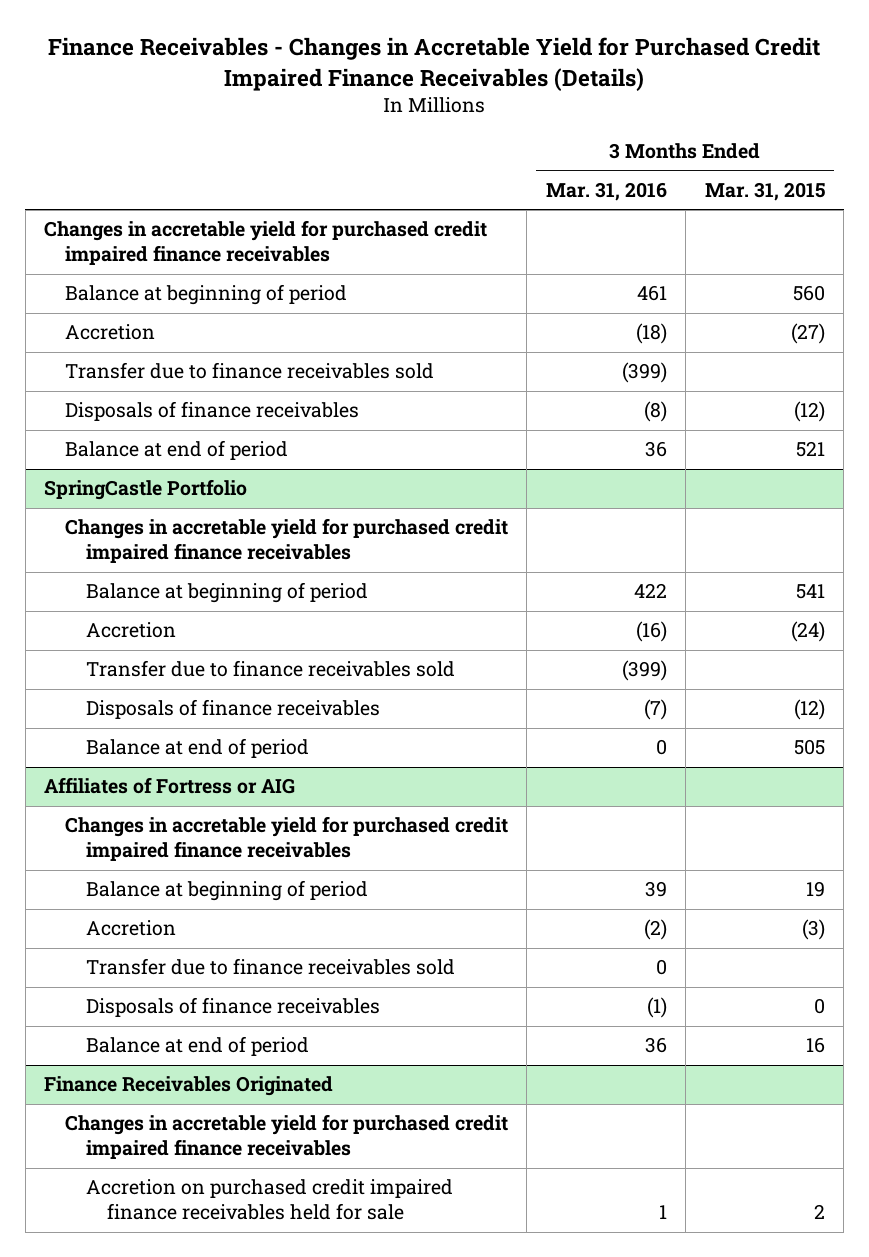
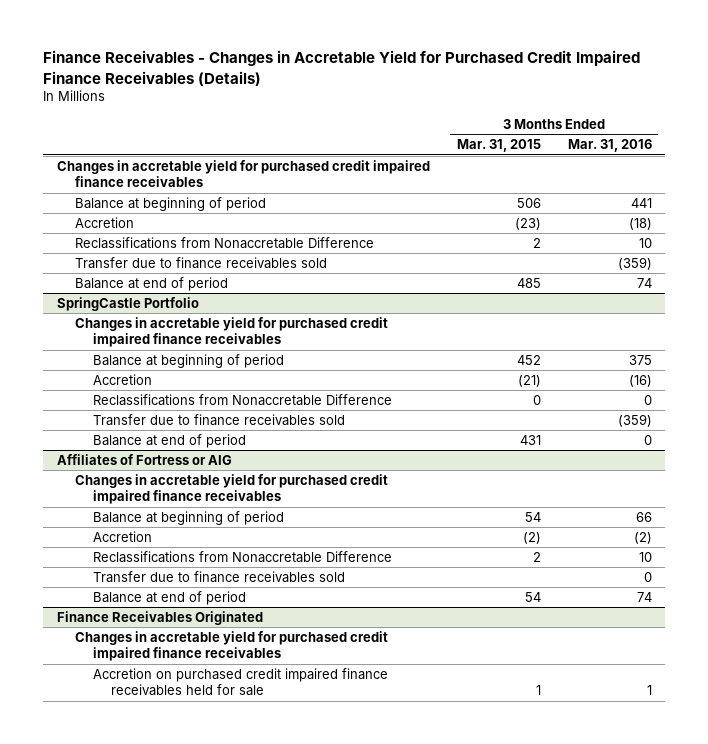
[64,401,359,422] Disposals of finance receivables -> none
[636,285,667,302] 461 -> [630,197,652,208] 441
[792,285,825,302] 560 -> [516,197,541,208] 506
[790,323,825,345] (27) -> [514,217,541,230] (23)
none -> [74,236,374,249] Reclassifications from Nonaccretable Difference
[621,362,667,384] (399) -> [617,256,652,270] (359)
[644,441,667,458] 36 -> [636,277,652,288] 74
[795,441,825,458] 521 -> [516,277,541,288] 485
[85,699,380,720] Disposals of finance receivables -> none
[633,583,667,599] 422 -> [628,354,652,365] 375
[795,584,825,600] 541 -> [516,354,541,365] 452
[790,621,825,643] (24) -> [517,374,541,387] (21)
none -> [92,393,392,406] Reclassifications from Nonaccretable Difference
[621,660,667,682] (399) -> [617,413,652,427] (359)
[793,739,825,756] 505 -> [519,434,541,445] 431
[644,881,667,898] 39 -> [635,511,652,522] 66
[805,881,825,898] 19 -> [524,511,541,522] 54
[801,919,825,941] (3) -> [522,531,541,544] (2)
none -> [92,550,392,563] Reclassifications from Nonaccretable Difference
[85,997,380,1018] Disposals of finance receivables -> none
[644,1037,667,1054] 36 -> [636,591,652,602] 74
[805,1037,825,1054] 16 -> [524,591,541,602] 54
[813,1204,825,1220] 2 -> [535,685,541,696] 1

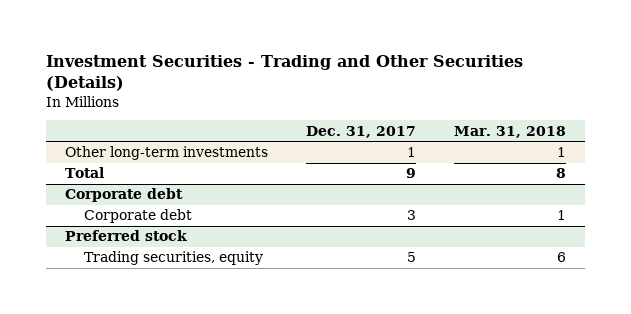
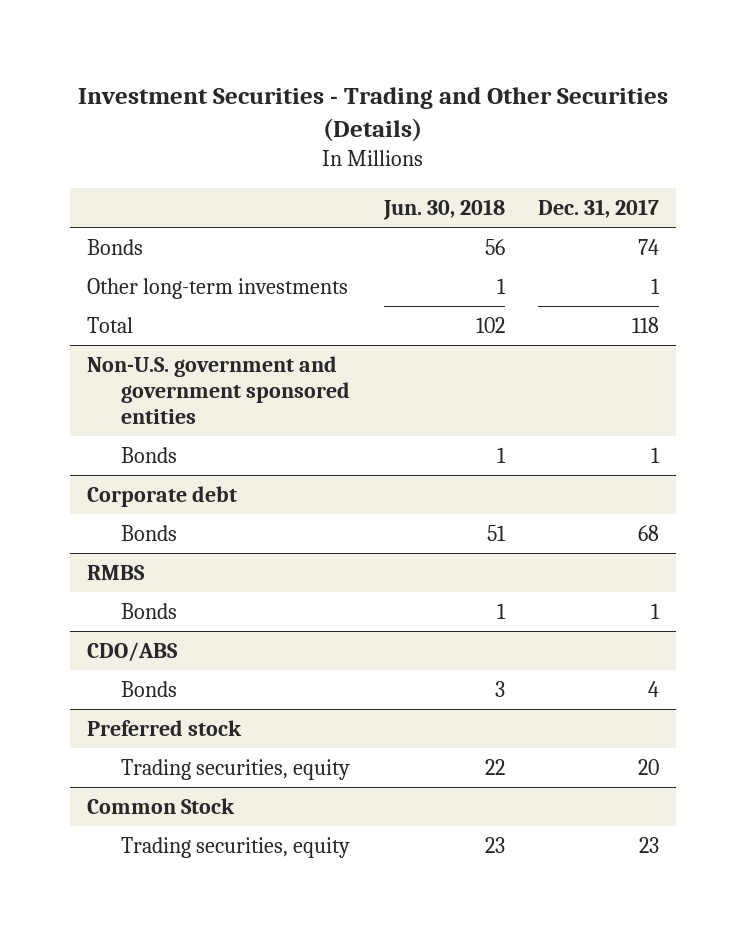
[454,125,567,138] Mar. 31, 2018 -> none
none -> [382,199,505,221] Jun. 30, 2018
none -> [87,238,144,255] Bonds
[406,168,417,179] 9 -> [632,316,660,333] 118
none -> [87,355,351,425] Non-U.S. government and government sponsored entities
none -> [121,446,178,463] Bonds
[83,209,192,224] Corporate debt -> none
none -> [121,524,178,541] Bonds
none -> [87,564,146,580] RMBS
none -> [121,602,178,619] Bonds
none -> [87,641,179,662] CDO/ABS
none -> [121,680,178,697] Bonds
[407,252,417,263] 5 -> [638,758,660,775] 20
none -> [87,797,236,814] Common Stock
none -> [121,836,351,858] Trading securities, equity

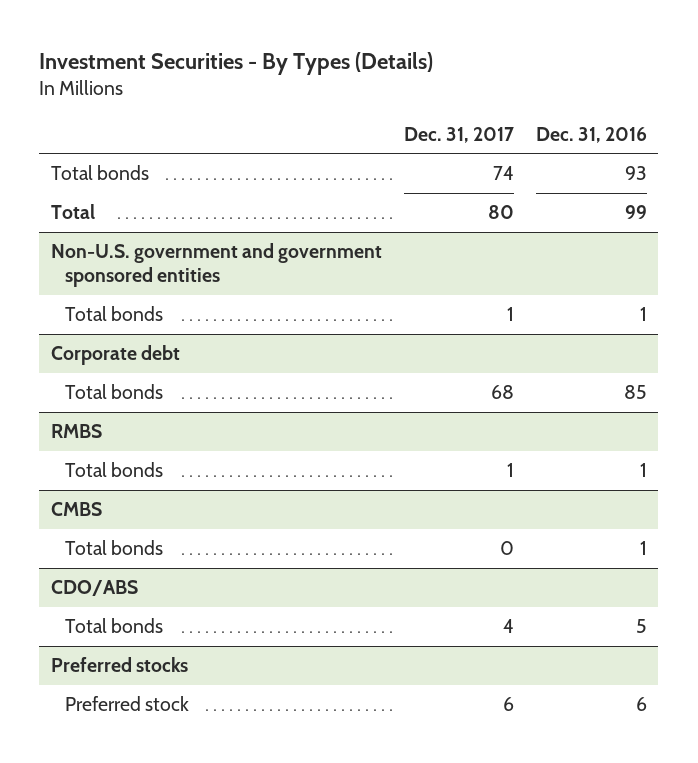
[78,86,669,143] Investment Securities - Trading and Other Securities (Details) -> [39,52,434,76] Investment Securities - By Types (Details)
[382,199,505,221] Jun. 30, 2018 -> none
none -> [536,126,648,143] Dec. 31, 2016
[87,277,349,299] Other long-term investments -> none
[87,238,144,255] Bonds -> [50,165,149,181] Total bonds
[632,316,660,333] 118 -> [487,205,514,220] 80
[121,446,178,463] Bonds -> [64,306,163,322] Total bonds
[121,524,178,541] Bonds -> [64,384,163,400] Total bonds
[121,602,178,619] Bonds -> [64,462,163,478] Total bonds
none -> [50,502,102,517] CMBS
none -> [64,540,163,556] Total bonds
[121,758,351,780] Trading securities, equity -> none
[87,797,236,814] Common Stock -> none
[121,836,351,858] Trading securities, equity -> none
[121,680,178,697] Bonds -> [64,618,163,634] Total bonds
[87,719,243,736] Preferred stock -> [50,657,188,673] Preferred stocks
none -> [64,696,189,712] Preferred stock

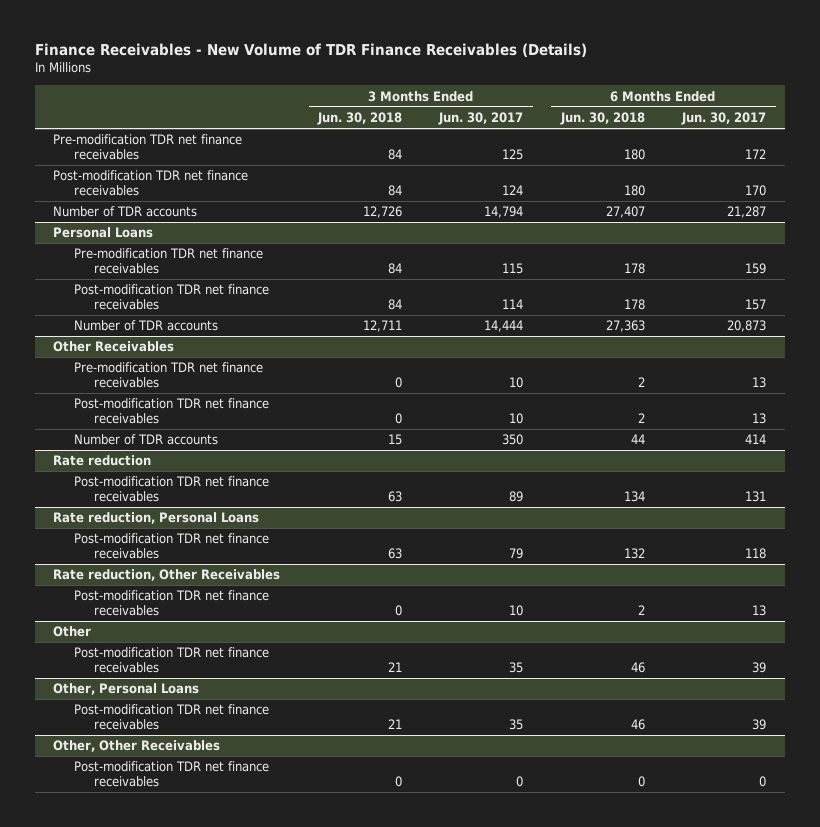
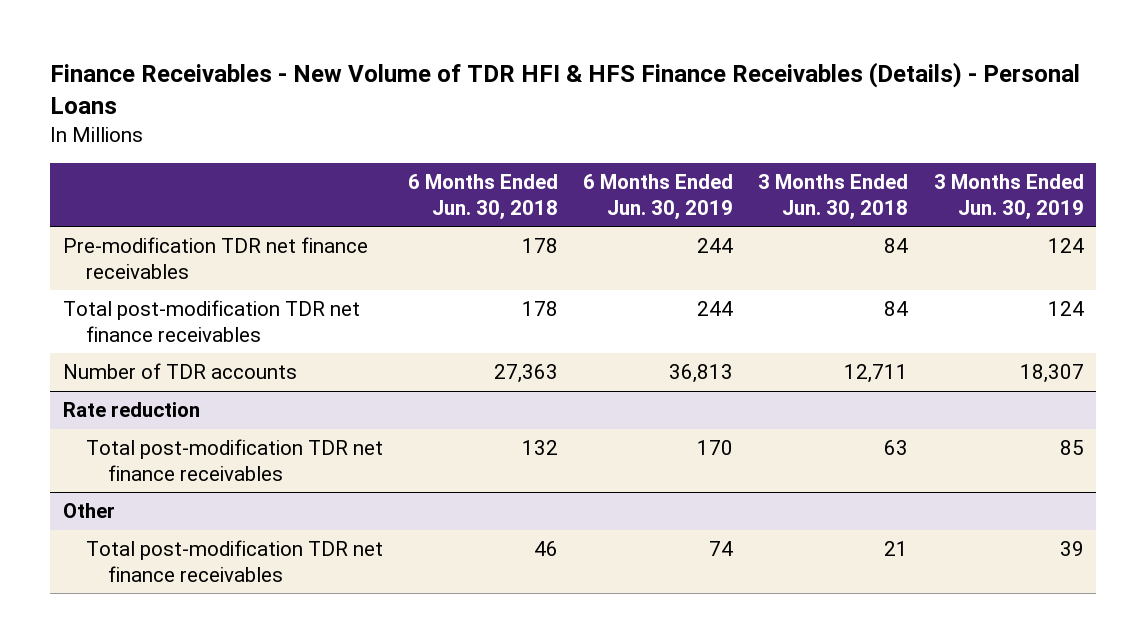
[34,42,587,57] Finance Receivables - New Volume of TDR Finance Receivables (Details) -> [50,62,1081,115] Finance Receivables - New Volume of TDR HFI & HFS Finance Receivables (Details) - Personal Loans
[438,112,524,126] Jun. 30, 2017 -> none
[681,112,767,126] Jun. 30, 2017 -> none
none -> [583,174,734,220] 6 Months Ended Jun. 30, 2019
none -> [933,174,1084,220] 3 Months Ended Jun. 30, 2019
[53,134,243,161] Pre-modification TDR net finance receivables -> none
[53,170,249,197] Post-modification TDR net finance receivables -> none
[53,206,198,218] Number of TDR accounts -> none
[53,227,154,239] Personal Loans -> none
[73,284,269,311] Post-modification TDR net finance receivables -> [62,300,360,342] Total post-modification TDR net finance receivables
[53,341,175,353] Other Receivables -> none
[73,362,263,389] Pre-modification TDR net finance receivables -> none
[73,398,269,425] Post-modification TDR net finance receivables -> none
[73,434,218,446] Number of TDR accounts -> none
[53,512,260,525] Rate reduction, Personal Loans -> none
[73,533,269,560] Post-modification TDR net finance receivables -> none
[53,569,281,582] Rate reduction, Other Receivables -> none
[73,590,269,617] Post-modification TDR net finance receivables -> none
[73,476,269,503] Post-modification TDR net finance receivables -> [85,439,383,481] Total post-modification TDR net finance receivables
[623,491,645,503] 134 -> [521,440,558,456] 132
[53,683,200,696] Other, Personal Loans -> none
[73,704,269,731] Post-modification TDR net finance receivables -> none
[53,740,221,753] Other, Other Receivables -> none
[73,761,269,788] Post-modification TDR net finance receivables -> none
[73,647,269,674] Post-modification TDR net finance receivables -> [85,540,383,582] Total post-modification TDR net finance receivables

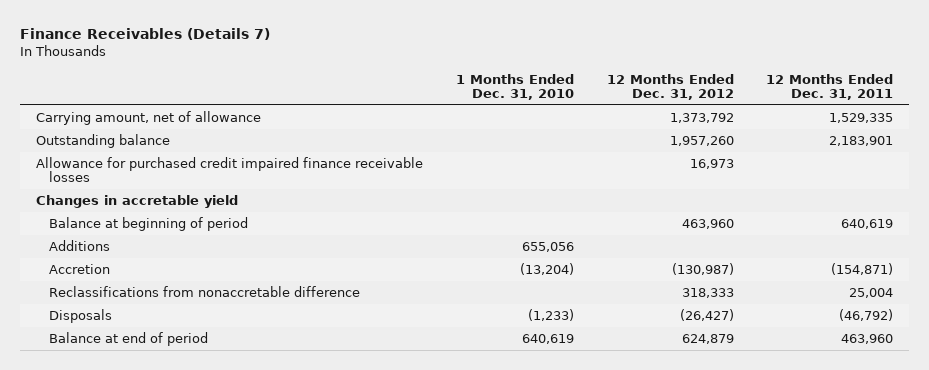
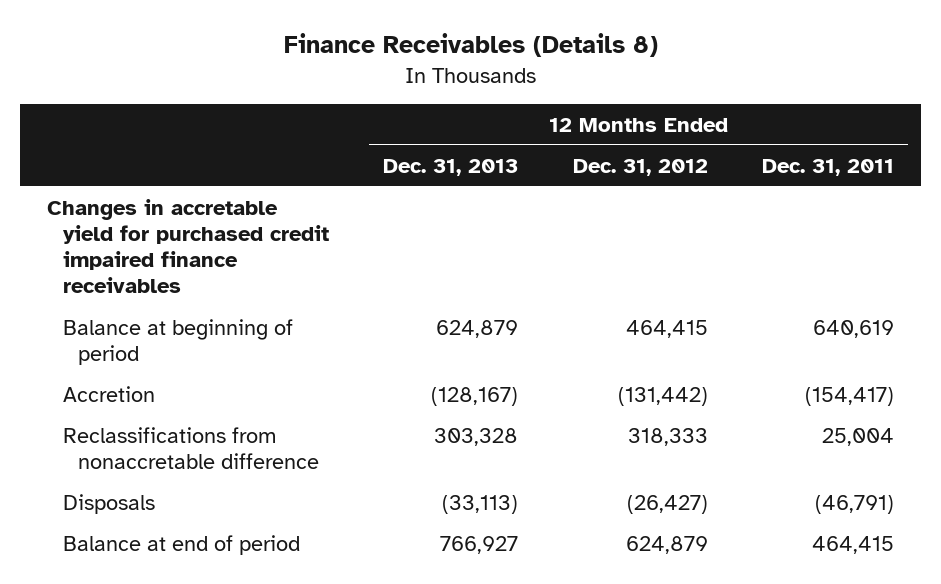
[19,27,270,40] Finance Receivables (Details 7) -> [283,33,658,58] Finance Receivables (Details 8)
[455,73,574,100] 1 Months Ended Dec. 31, 2010 -> none
none -> [383,158,519,176] Dec. 31, 2013
[36,110,262,125] Carrying amount, net of allowance -> none
[36,133,171,148] Outstanding balance -> none
[36,156,424,183] Allowance for purchased credit impaired finance receivable losses -> none
[48,239,110,251] Additions -> none
[36,194,239,208] Changes in accretable yield -> [47,198,329,294] Changes in accretable yield for purchased credit impaired finance receivables
[681,218,734,229] 463,960 -> [625,319,708,338] 464,415
[671,262,734,275] (130,987) -> [617,386,708,406] (131,442)
[831,262,894,275] (154,871) -> [805,386,895,406] (154,417)
[839,308,894,321] (46,792) -> [815,494,895,514] (46,791)
[841,333,894,344] 463,960 -> [812,535,895,554] 464,415

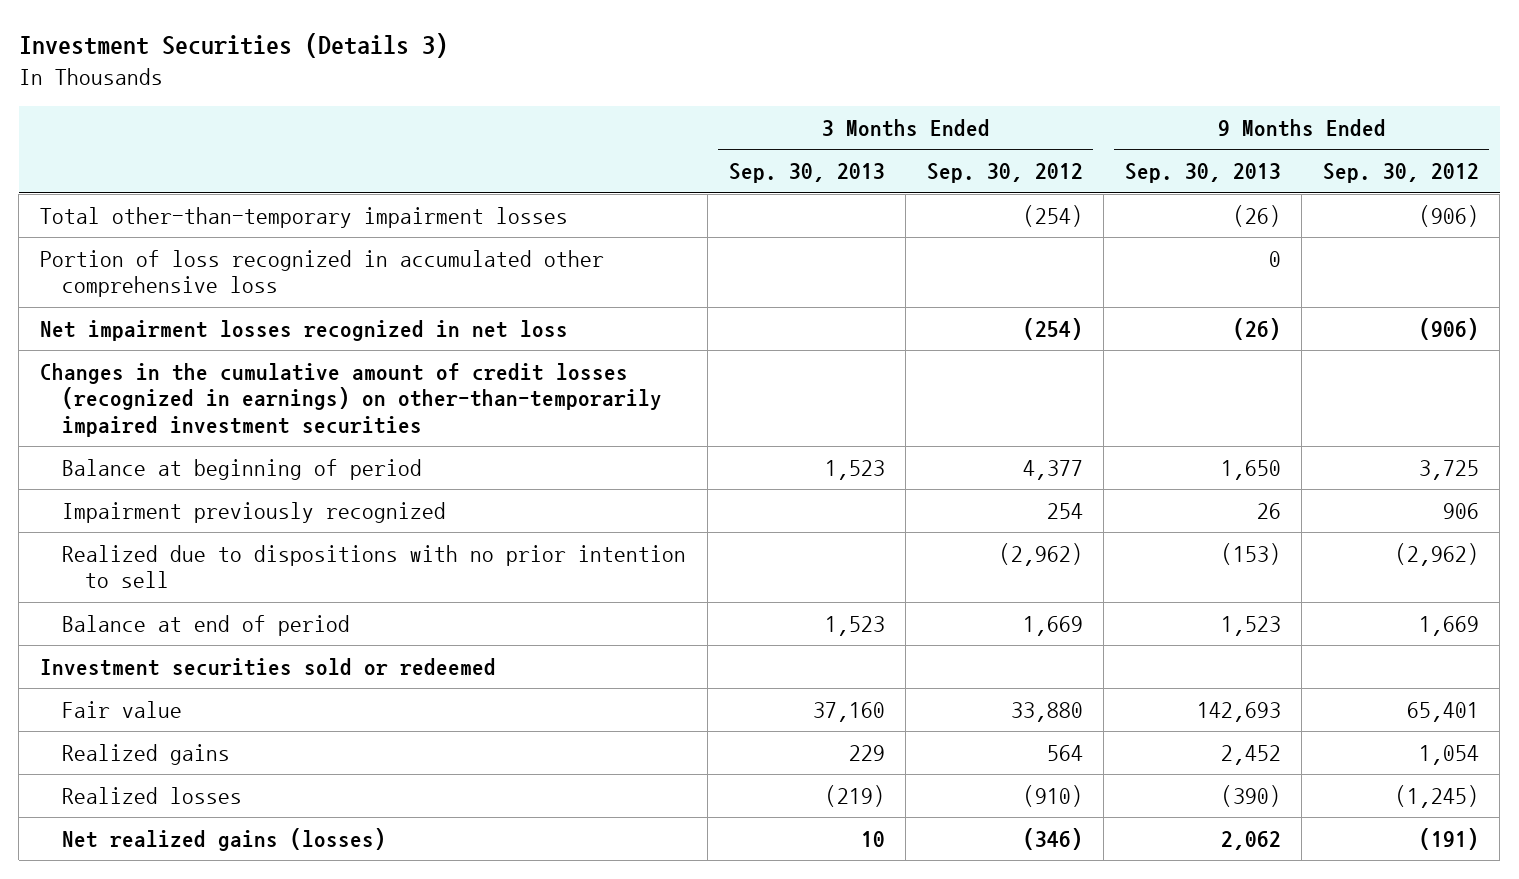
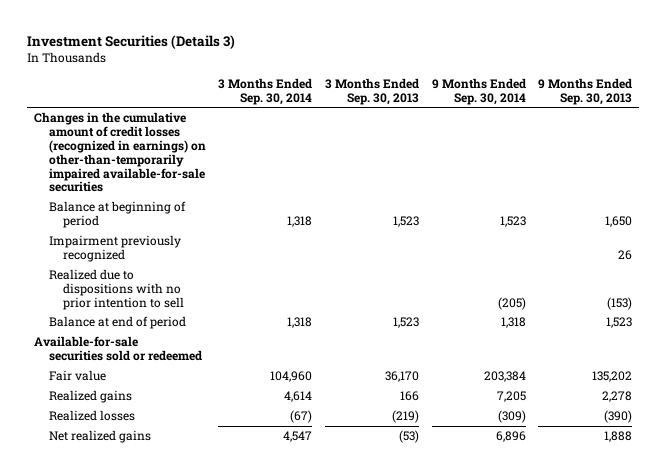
[926,163,1083,184] Sep. 30, 2012 -> none
[1322,163,1479,184] Sep. 30, 2012 -> none
none -> [218,77,313,105] 3 Months Ended Sep. 30, 2014
none -> [431,77,526,105] 9 Months Ended Sep. 30, 2014
[39,206,568,228] Total other-than-temporary impairment losses -> none
[39,249,604,298] Portion of loss recognized in accumulated other comprehensive loss -> none
[39,319,568,341] Net impairment losses recognized in net loss -> none
[39,362,663,437] Changes in the cumulative amount of credit losses (recognized in earnings) on other-than-temporarily impaired investment securities -> [33,112,206,193] Changes in the cumulative amount of credit losses (recognized in earnings) on other-than-temporarily impaired available-for-sale securities
[39,657,496,676] Investment securities sold or redeemed -> [33,336,202,361] Available-for-sale securities sold or redeemed
[812,701,885,722] 37,160 -> [384,371,419,383] 36,170
[1196,701,1281,722] 142,693 -> [592,371,633,383] 135,202
[848,744,885,761] 229 -> [399,391,419,402] 166
[1220,744,1281,765] 2,452 -> [602,391,633,403] 2,278
[62,827,387,851] Net realized gains (losses) -> [48,430,151,444] Net realized gains
[860,830,885,847] 10 -> [398,430,419,444] (53)
[1220,830,1281,850] 2,062 -> [604,431,633,443] 1,888

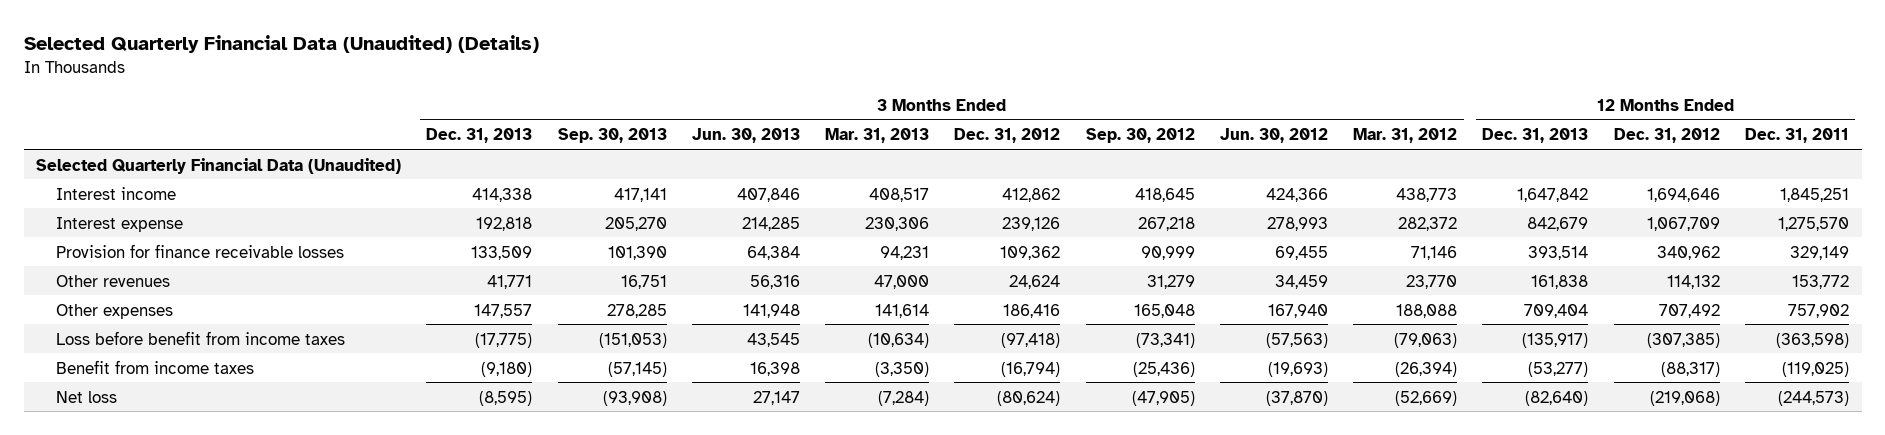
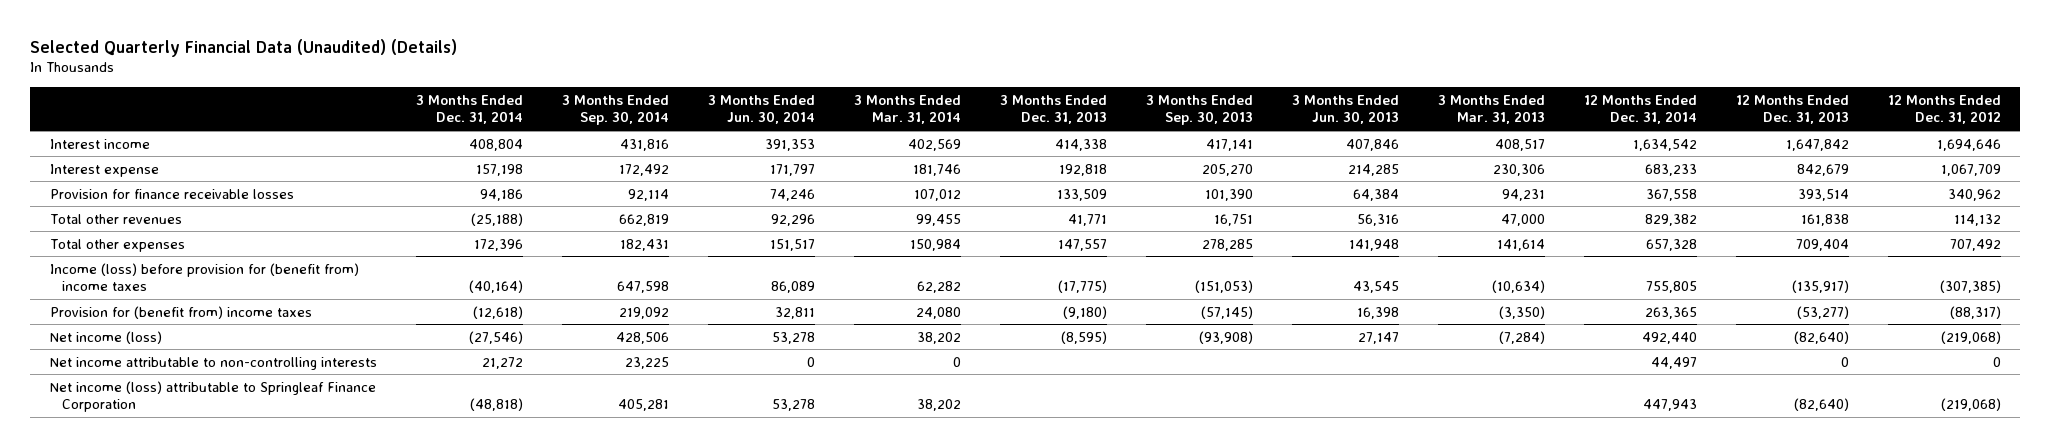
[954,128,1061,144] Dec. 31, 2012 -> none
[1085,128,1195,144] Sep. 30, 2012 -> none
[1219,128,1328,144] Jun. 30, 2012 -> none
[1353,128,1458,144] Mar. 31, 2012 -> none
[1744,128,1849,144] Dec. 31, 2011 -> none
none -> [415,94,523,125] 3 Months Ended Dec. 31, 2014
none -> [561,94,669,126] 3 Months Ended Sep. 30, 2014
none -> [707,94,815,125] 3 Months Ended Jun. 30, 2014
none -> [853,94,961,125] 3 Months Ended Mar. 31, 2014
none -> [1583,94,1697,125] 12 Months Ended Dec. 31, 2014
[36,157,402,174] Selected Quarterly Financial Data (Unaudited) -> none
[56,274,171,287] Other revenues -> [49,213,182,224] Total other revenues
[56,303,174,319] Other expenses -> [49,238,185,252] Total other expenses
[56,330,346,345] Loss before benefit from income taxes -> [49,262,359,292] Income (loss) before provision for (benefit from) income taxes
[56,359,255,374] Benefit from income taxes -> [49,305,312,319] Provision for (benefit from) income taxes
[56,390,118,403] Net loss -> [49,330,162,344] Net income (loss)
none -> [49,356,377,370] Net income attributable to non-controlling interests
none -> [49,380,376,413] Net income (loss) attributable to Springleaf Finance Corporation

